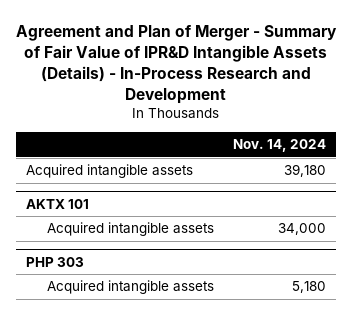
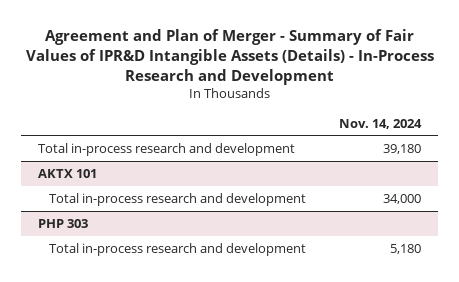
[16,24,338,104] Agreement and Plan of Merger - Summary of Fair Value of IPR&D Intangible Assets (Details) - In-Process Research and Development -> [25,29,434,85] Agreement and Plan of Merger - Summary of Fair Values of IPR&D Intangible Assets (Details) - In-Process Research and Development
[25,164,193,179] Acquired intangible assets -> [38,142,296,156] Total in-process research and development
[46,222,214,237] Acquired intangible assets -> [48,192,306,206] Total in-process research and development
[46,280,214,295] Acquired intangible assets -> [48,242,306,256] Total in-process research and development

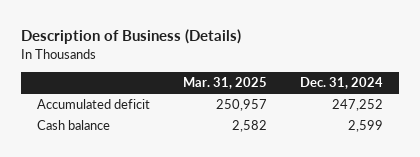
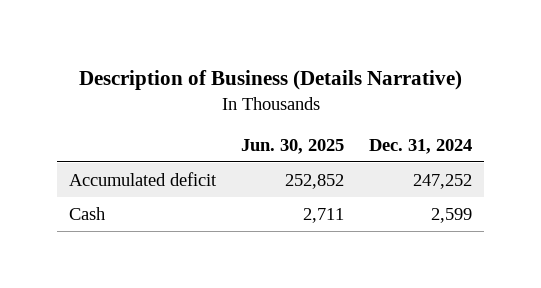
[21,29,242,45] Description of Business (Details) -> [78,70,462,91] Description of Business (Details Narrative)
[183,77,268,90] Mar. 31, 2025 -> none
none -> [241,138,345,154] Jun. 30, 2025
[37,120,111,131] Cash balance -> [69,206,106,220] Cash

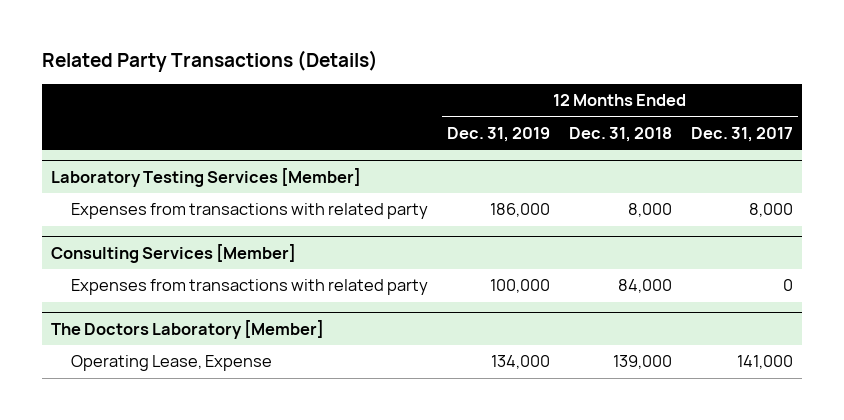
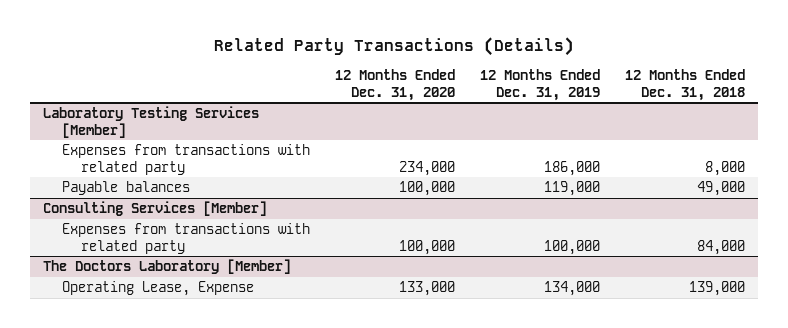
[690,126,793,142] Dec. 31, 2017 -> none
none -> [335,69,456,101] 12 Months Ended Dec. 31, 2020
none -> [61,181,190,196] Payable balances

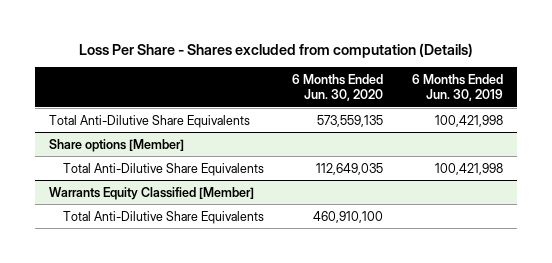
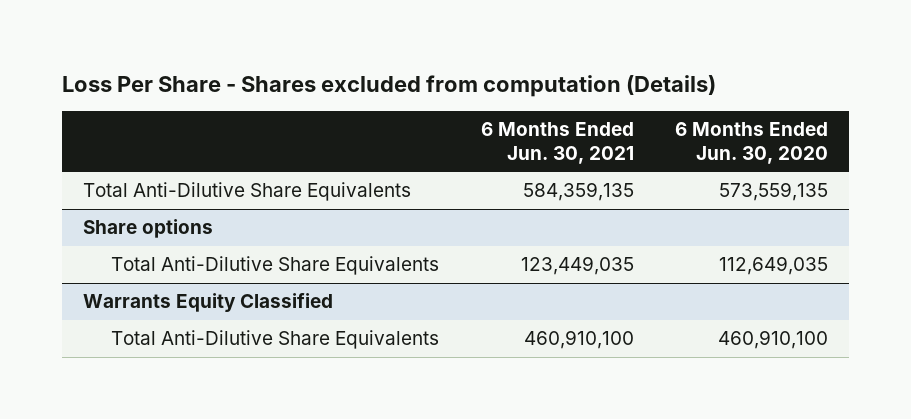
[411,73,503,102] 6 Months Ended Jun. 30, 2019 -> none
none -> [480,122,634,164] 6 Months Ended Jun. 30, 2021
[49,138,185,152] Share options [Member] -> [82,219,213,239] Share options
[49,186,255,200] Warrants Equity Classified [Member] -> [82,293,333,313] Warrants Equity Classified

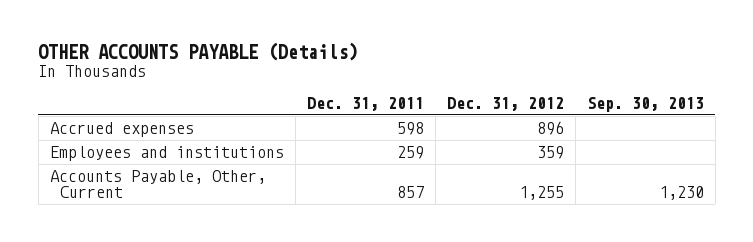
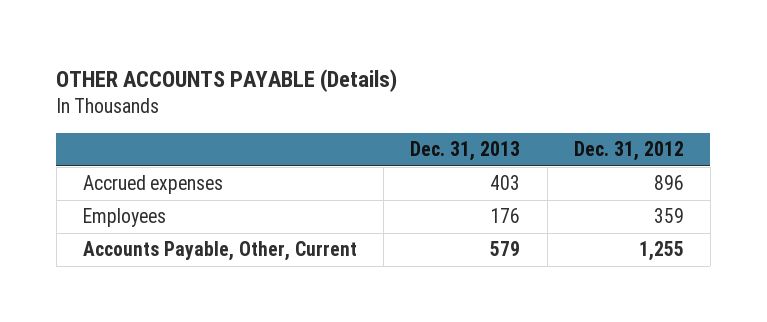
[306,96,424,111] Dec. 31, 2011 -> none
[586,96,704,112] Sep. 30, 2013 -> none
none -> [410,141,521,162] Dec. 31, 2013
[49,146,284,162] Employees and institutions -> [82,208,166,228] Employees

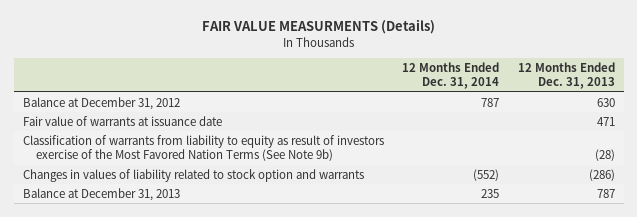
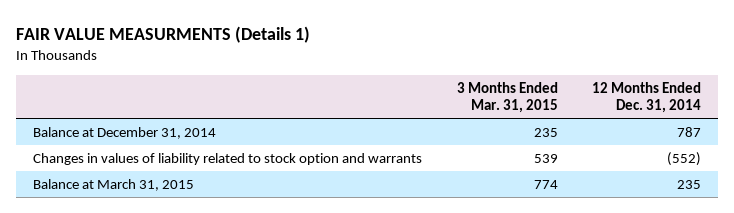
[201,19,435,35] FAIR VALUE MEASURMENTS (Details) -> [16,25,311,43] FAIR VALUE MEASURMENTS (Details 1)
[517,61,615,90] 12 Months Ended Dec. 31, 2013 -> none
none -> [456,81,558,114] 3 Months Ended Mar. 31, 2015
[22,115,222,126] Fair value of warrants at issuance date -> none
[22,134,384,162] Classification of warrants from liability to equity as result of investors exercise of the Most Favored Nation Terms (See Note 9b) -> none
[22,96,180,110] Balance at December 31, 2012 -> [33,126,217,139] Balance at December 31, 2014
[22,187,180,201] Balance at December 31, 2013 -> [33,178,195,191] Balance at March 31, 2015

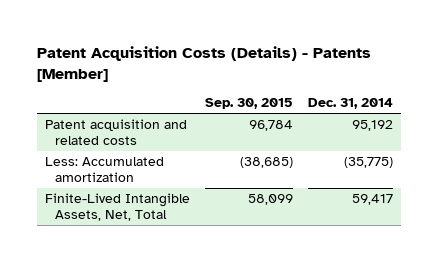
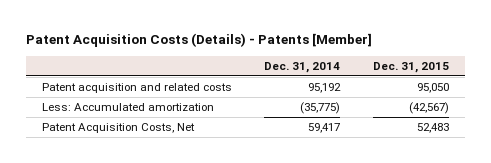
[205,98,294,110] Sep. 30, 2015 -> none
none -> [372,61,449,73] Dec. 31, 2015
[45,193,191,222] Finite-Lived Intangible Assets, Net, Total -> [41,123,195,134] Patent Acquisition Costs, Net

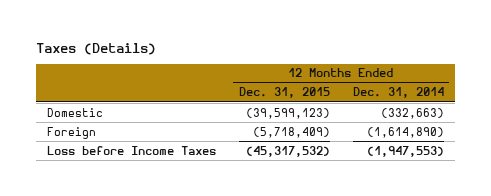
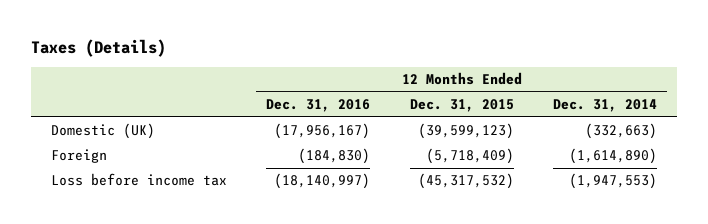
none -> [266,99,371,113] Dec. 31, 2016
[47,107,104,117] Domestic -> [50,123,155,140] Domestic (UK)
[47,145,217,155] Loss before Income Taxes -> [50,173,227,187] Loss before income tax

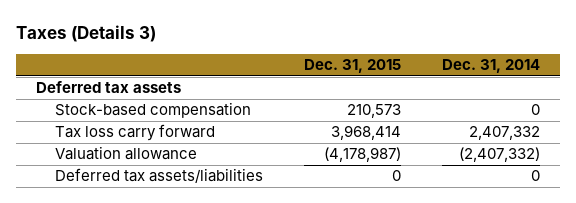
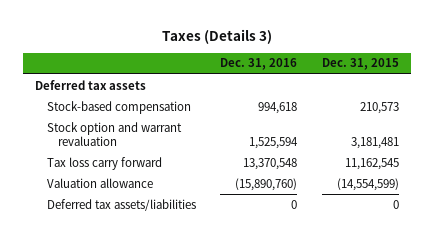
[441,59,540,74] Dec. 31, 2014 -> none
none -> [220,58,298,71] Dec. 31, 2016
none -> [46,121,182,146] Stock option and warrant revaluation
[330,125,401,141] 3,968,414 -> [345,157,400,170] 11,162,545
[323,147,401,163] (4,178,987) -> [337,177,400,191] (14,554,599)

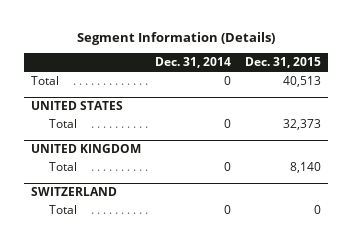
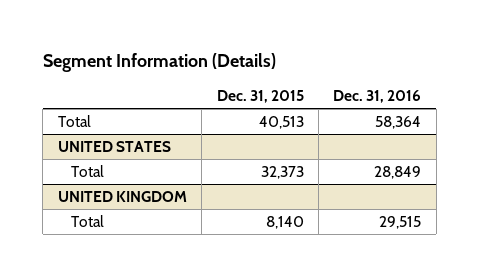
[155,57,232,69] Dec. 31, 2014 -> none
none -> [333,89,422,103] Dec. 31, 2016
[31,187,118,197] SWITZERLAND -> none
[49,205,78,215] Total -> none

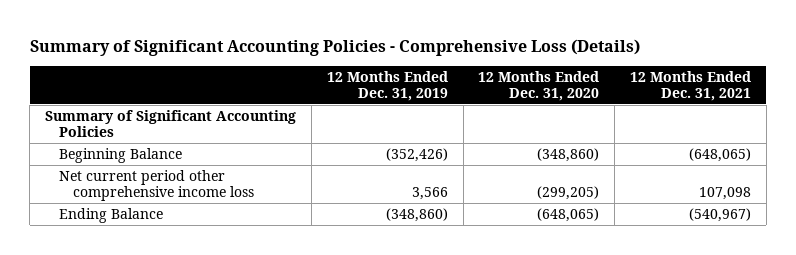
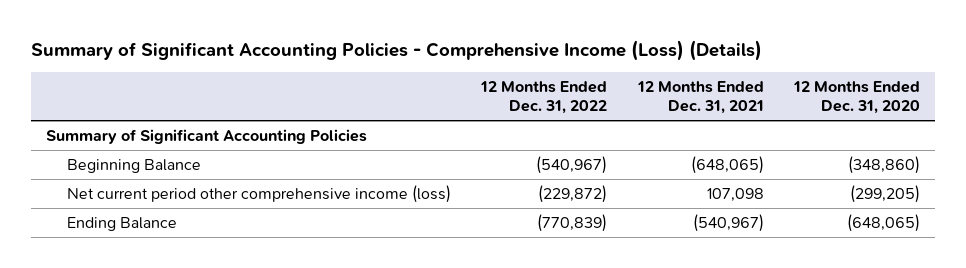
[29,38,640,56] Summary of Significant Accounting Policies - Comprehensive Loss (Details) -> [30,39,762,61] Summary of Significant Accounting Policies - Comprehensive Income (Loss) (Details)
[326,70,448,102] 12 Months Ended Dec. 31, 2019 -> none
none -> [480,80,608,114] 12 Months Ended Dec. 31, 2022
[59,169,255,202] Net current period other comprehensive income loss -> [67,185,452,204] Net current period other comprehensive income (loss)

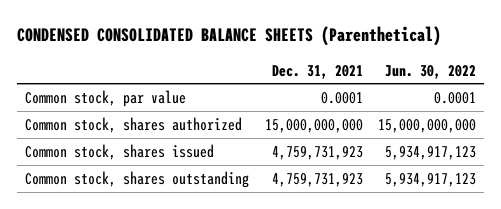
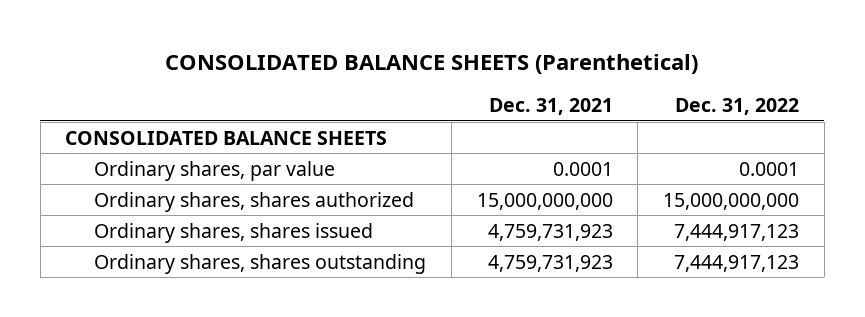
[16,26,441,47] CONDENSED CONSOLIDATED BALANCE SHEETS (Parenthetical) -> [165,54,699,75] CONSOLIDATED BALANCE SHEETS (Parenthetical)
[385,64,477,79] Jun. 30, 2022 -> none
none -> [675,98,800,116] Dec. 31, 2022
none -> [65,130,388,145] CONSOLIDATED BALANCE SHEETS
[24,89,186,107] Common stock, par value -> [94,160,336,181] Ordinary shares, par value
[24,116,242,133] Common stock, shares authorized -> [94,191,415,212] Ordinary shares, shares authorized
[24,143,214,160] Common stock, shares issued -> [94,222,374,243] Ordinary shares, shares issued
[24,170,249,188] Common stock, shares outstanding -> [94,253,427,274] Ordinary shares, shares outstanding

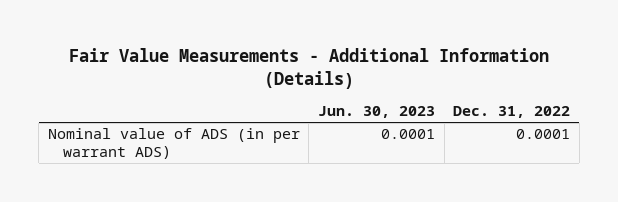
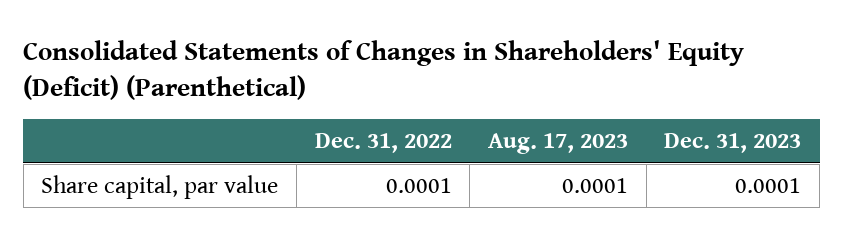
[69,47,550,90] Fair Value Measurements - Additional Information (Details) -> [23,39,745,100] Consolidated Statements of Changes in Shareholders' Equity (Deficit) (Parenthetical)
[318,106,436,119] Jun. 30, 2023 -> none
none -> [488,133,629,155] Aug. 17, 2023
none -> [664,133,802,154] Dec. 31, 2023
[47,128,300,160] Nominal value of ADS (in per warrant ADS) -> [41,174,279,199] Share capital, par value

